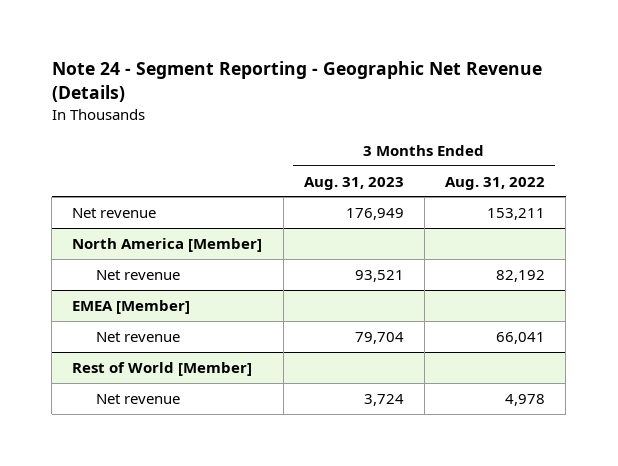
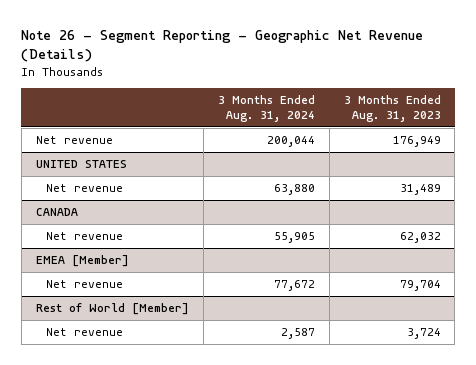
[51,61,542,103] Note 24 - Segment Reporting - Geographic Net Revenue (Details) -> [21,30,424,63] Note 26 - Segment Reporting - Geographic Net Revenue (Details)
[445,176,546,190] Aug. 31, 2022 -> none
none -> [217,95,315,122] 3 Months Ended Aug. 31, 2024
[72,237,263,252] North America [Member] -> none
none -> [35,160,127,169] UNITED STATES
[354,269,404,282] 93,521 -> [399,184,441,196] 31,489
none -> [35,208,78,217] CANADA
none -> [45,232,123,241] Net revenue

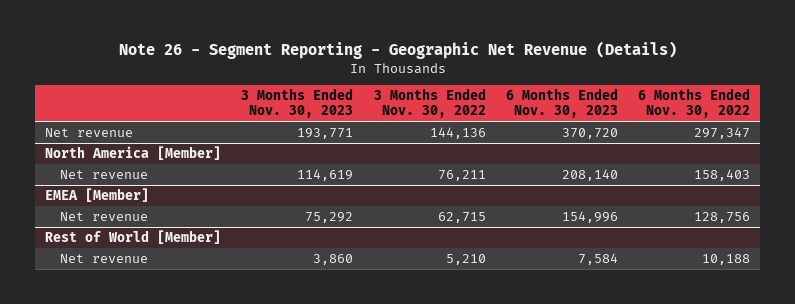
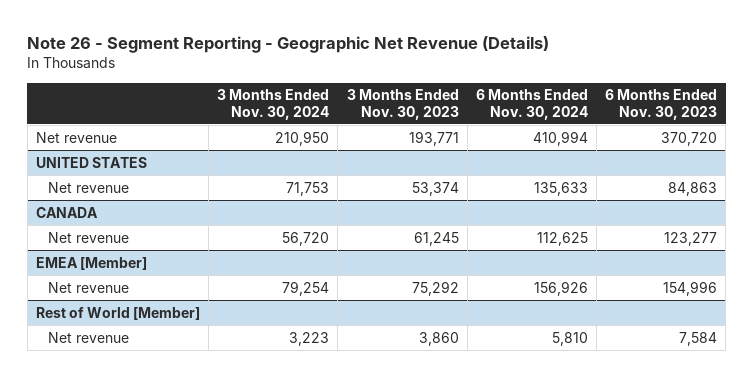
[373,88,486,119] 3 Months Ended Nov. 30, 2022 -> none
[637,88,750,119] 6 Months Ended Nov. 30, 2022 -> none
none -> [217,89,330,120] 3 Months Ended Nov. 30, 2024
none -> [475,89,588,120] 6 Months Ended Nov. 30, 2024
[45,145,222,160] North America [Member] -> none
none -> [35,156,147,168] UNITED STATES
[297,168,354,181] 114,619 -> [411,181,459,196] 53,374
[561,168,618,181] 208,140 -> [668,181,718,196] 84,863
none -> [35,206,98,218] CANADA
none -> [48,231,130,243] Net revenue

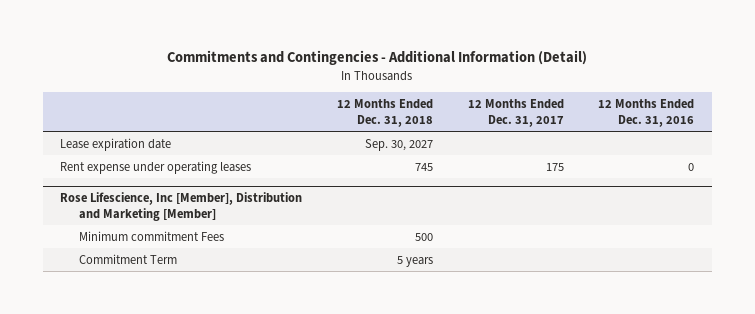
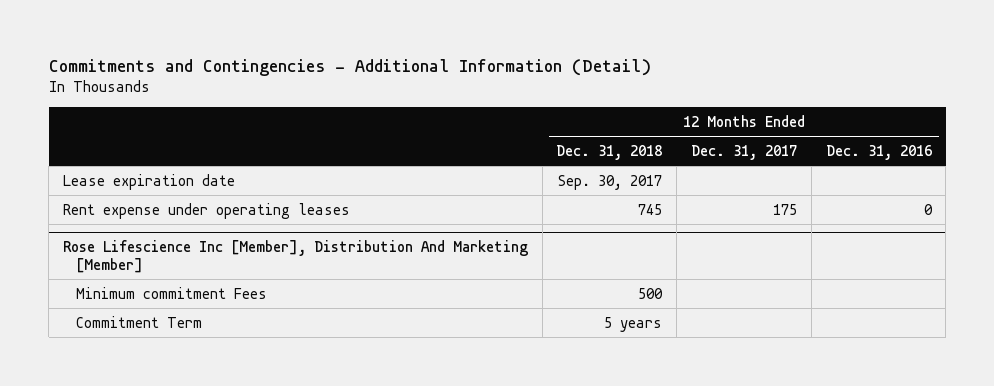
[364,138,433,151] Sep. 30, 2027 -> [558,174,663,190] Sep. 30, 2017
[60,191,303,222] Rose Lifescience, Inc [Member], Distribution and Marketing [Member] -> [62,240,528,273] Rose Lifescience Inc [Member], Distribution And Marketing [Member]

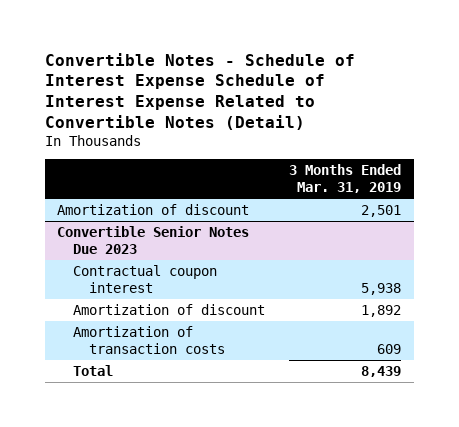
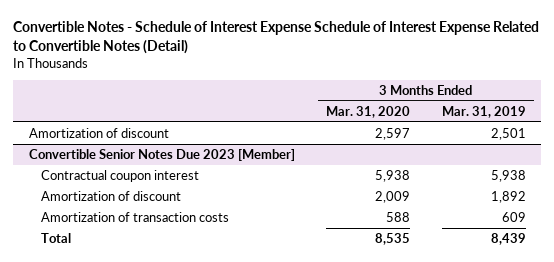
none -> [326,105,411,118] Mar. 31, 2020
[57,225,250,255] Convertible Senior Notes Due 2023 -> [28,148,295,161] Convertible Senior Notes Due 2023 [Member]

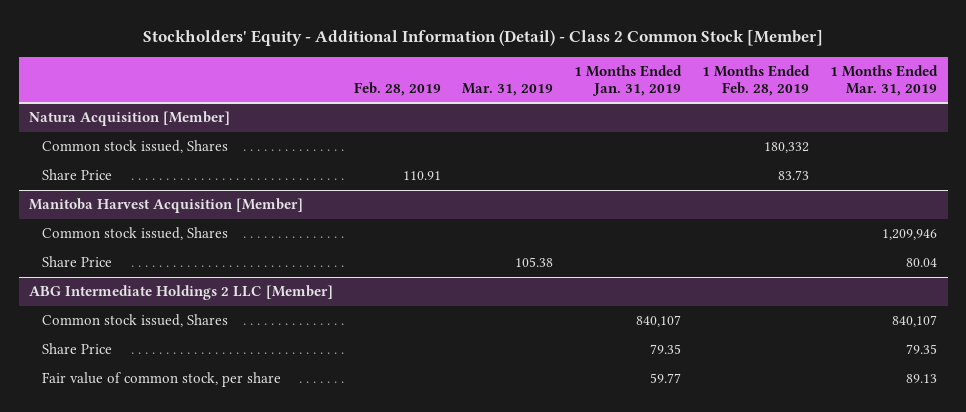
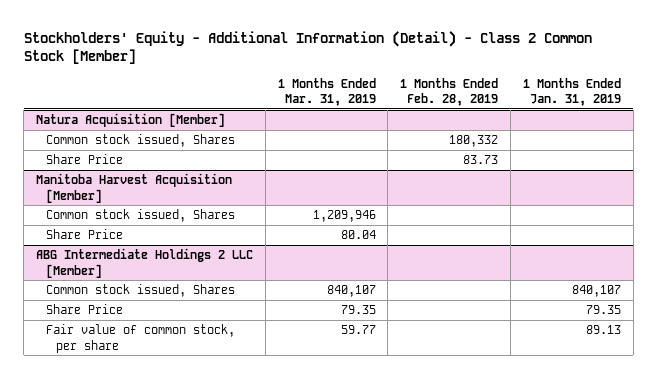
[354,81,442,96] Feb. 28, 2019 -> none
[462,82,554,96] Mar. 31, 2019 -> none
[650,373,682,384] 59.77 -> [585,325,621,335] 89.13
[906,374,938,384] 89.13 -> [340,325,376,335] 59.77

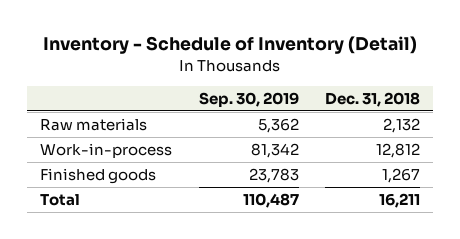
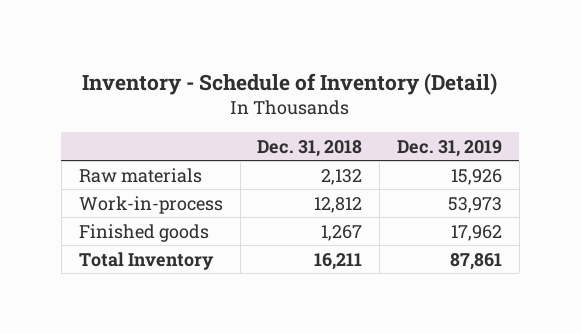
[198,91,299,107] Sep. 30, 2019 -> none
none -> [397,139,503,157] Dec. 31, 2019
[40,193,81,206] Total -> [78,251,214,270] Total Inventory

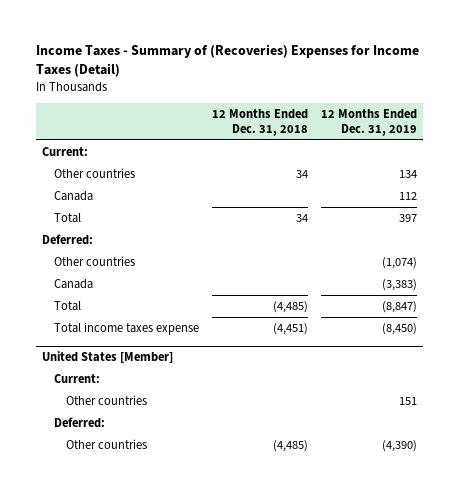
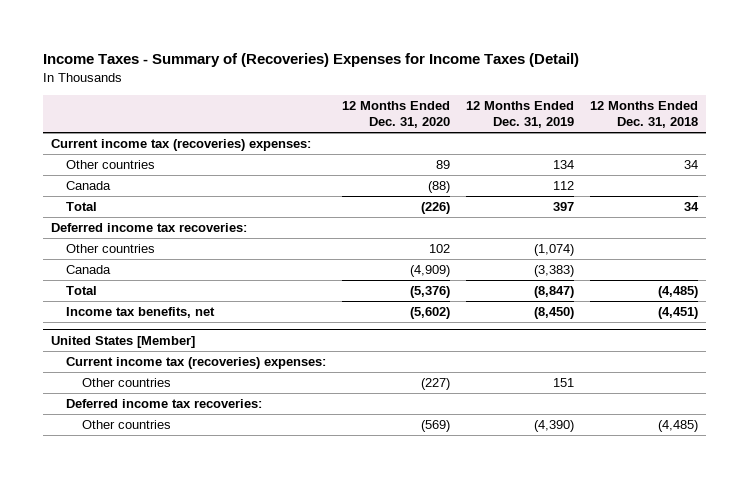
none -> [342,101,451,129] 12 Months Ended Dec. 31, 2020
[42,147,89,157] Current: -> [51,139,312,152] Current income tax (recoveries) expenses:
[42,234,94,246] Deferred: -> [51,223,248,233] Deferred income tax recoveries:
[54,322,200,336] Total income taxes expense -> [66,307,216,319] Income tax benefits, net
[54,374,101,384] Current: -> [66,357,327,370] Current income tax (recoveries) expenses:
[54,417,106,429] Deferred: -> [66,399,263,409] Deferred income tax recoveries:

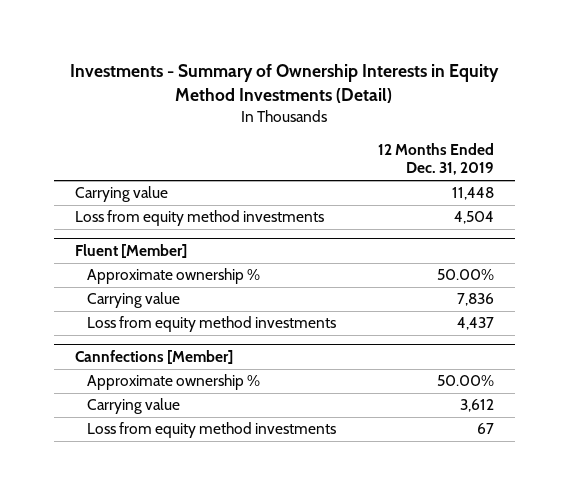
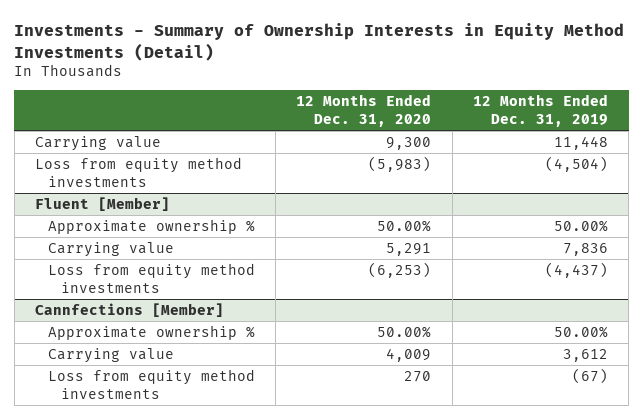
none -> [296,94,432,127] 12 Months Ended Dec. 31, 2020
[453,211,494,225] 4,504 -> [544,155,608,172] (4,504)
[456,317,494,331] 4,437 -> [544,261,608,278] (4,437)
[476,423,494,435] 67 -> [571,367,608,384] (67)

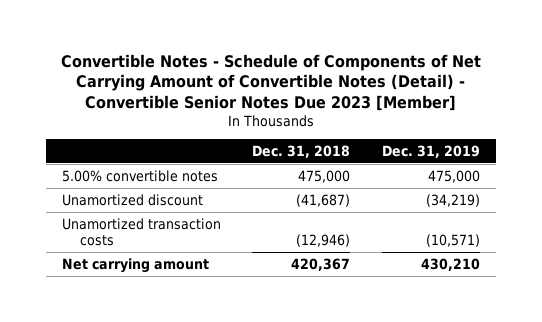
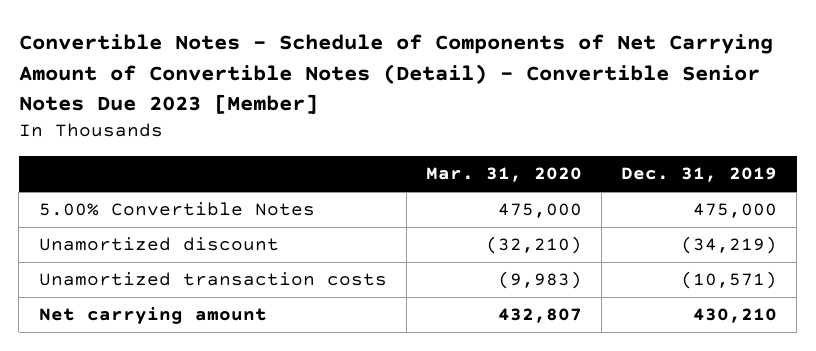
[252,144,351,158] Dec. 31, 2018 -> none
none -> [425,167,582,183] Mar. 31, 2020
[61,169,218,182] 5.00% convertible notes -> [38,202,315,217] 5.00% Convertible Notes

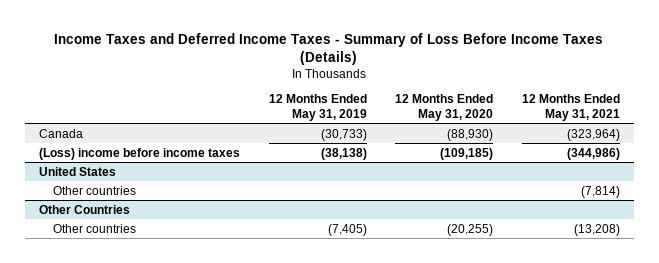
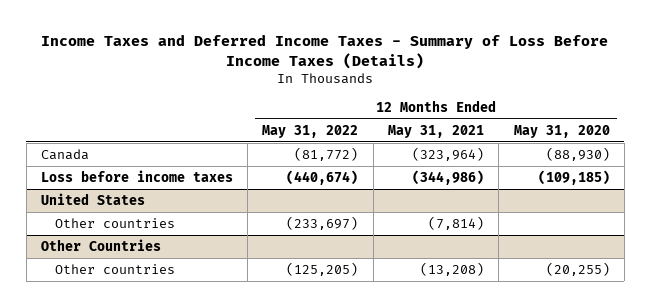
[268,94,367,121] 12 Months Ended May 31, 2019 -> none
none -> [262,124,359,138] May 31, 2022
[39,147,241,160] (Loss) income before income taxes -> [40,169,233,182] Loss before income taxes

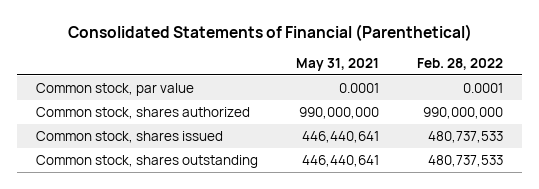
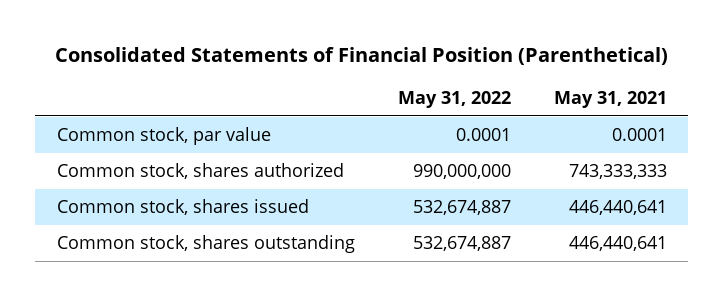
[67,23,472,41] Consolidated Statements of Financial (Parenthetical) -> [54,47,668,66] Consolidated Statements of Financial Position (Parenthetical)
[417,57,504,70] Feb. 28, 2022 -> none
none -> [397,91,511,109] May 31, 2022
[299,106,380,119] 990,000,000 -> [568,164,667,180] 743,333,333

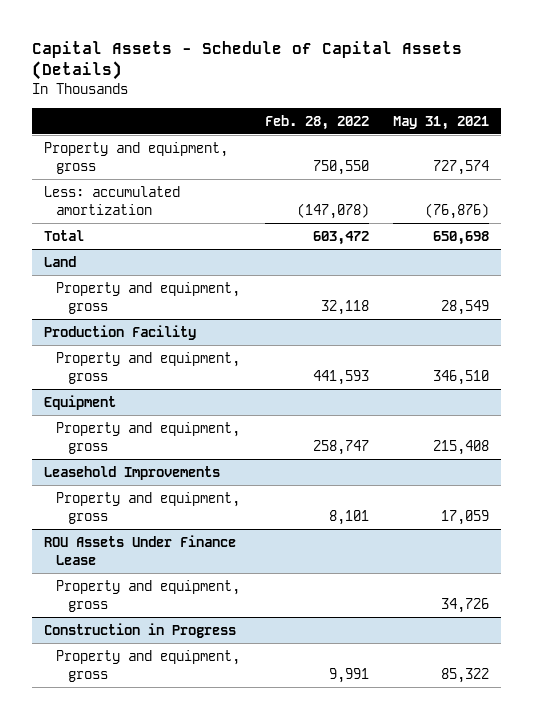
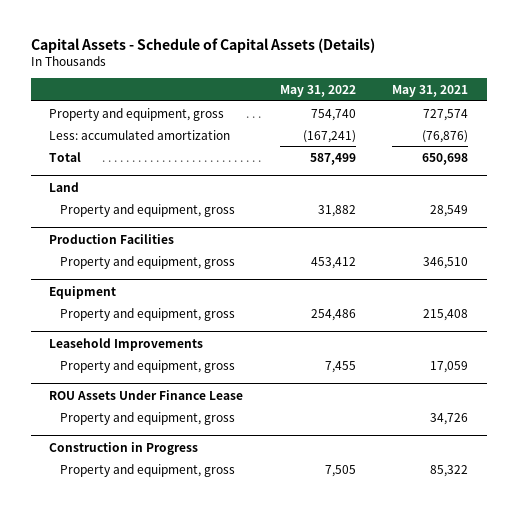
[264,114,369,130] Feb. 28, 2022 -> none
none -> [279,85,356,98] May 31, 2022
[44,324,197,340] Production Facility -> [48,233,174,244] Production Facilities

